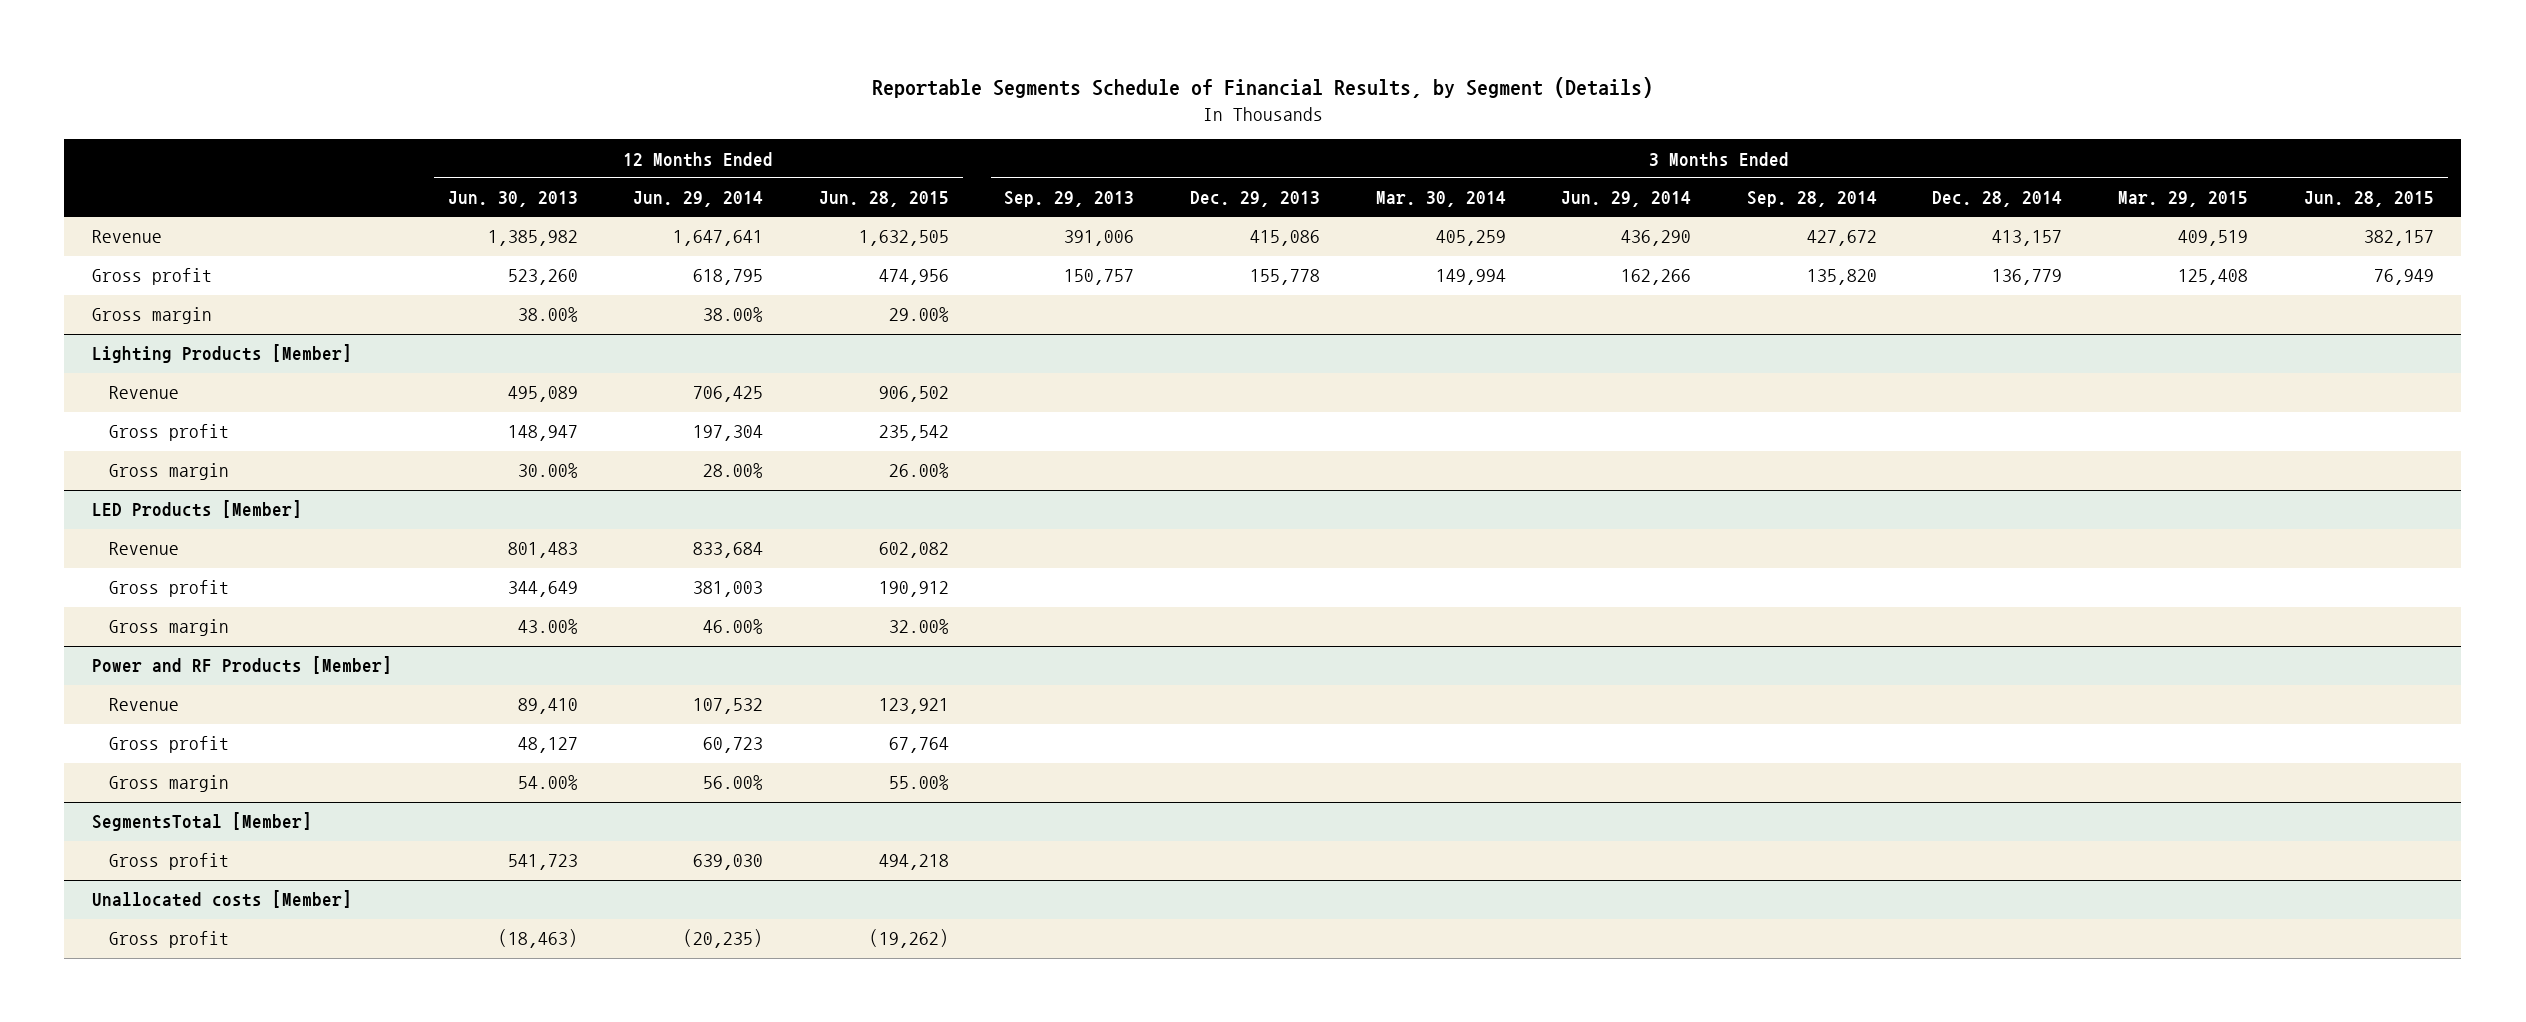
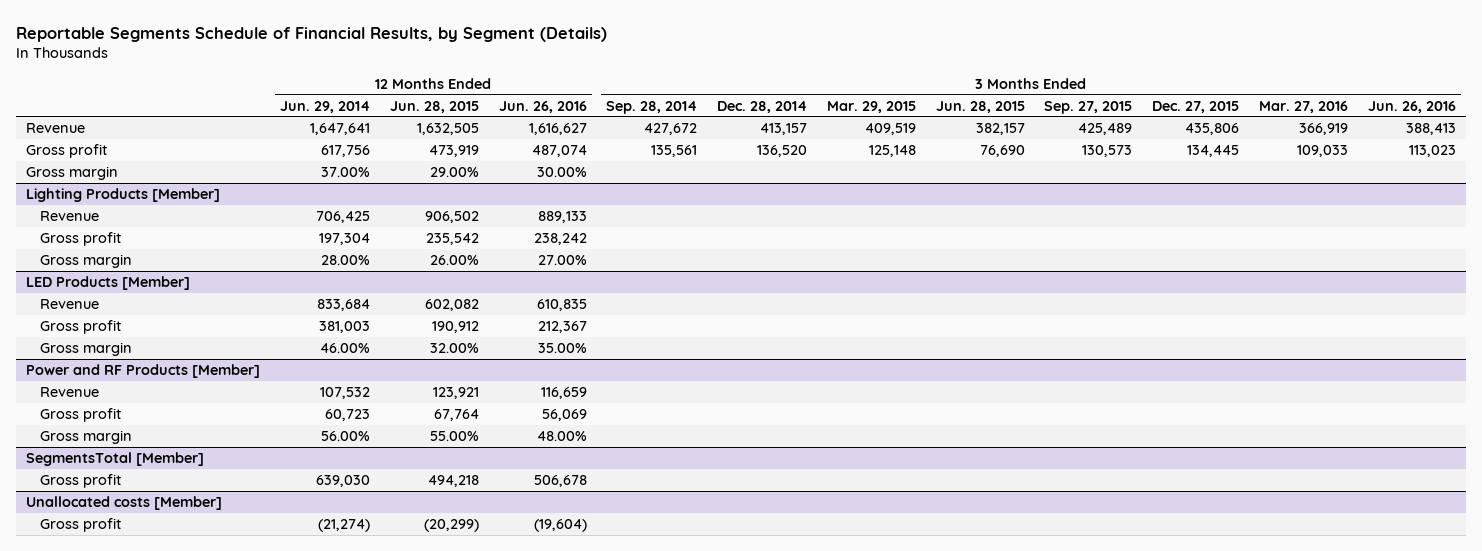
[447,191,578,208] Jun. 30, 2013 -> none
[1004,191,1135,208] Sep. 29, 2013 -> none
[1190,191,1321,208] Dec. 29, 2013 -> none
[1375,191,1506,208] Mar. 30, 2014 -> none
[1561,191,1692,208] Jun. 29, 2014 -> none
none -> [498,100,587,113] Jun. 26, 2016
none -> [1044,100,1133,114] Sep. 27, 2015
none -> [1152,100,1240,113] Dec. 27, 2015
none -> [1258,100,1348,113] Mar. 27, 2016
none -> [1367,100,1456,113] Jun. 26, 2016
[693,269,764,286] 618,795 -> [321,144,371,157] 617,756
[878,269,949,286] 474,956 -> [428,144,479,157] 473,919
[1806,269,1877,286] 135,820 -> [651,144,698,157] 135,561
[1992,269,2063,286] 136,779 -> [757,144,808,157] 136,520
[2178,269,2249,286] 125,408 -> [868,144,916,157] 125,148
[2373,269,2434,286] 76,949 -> [979,144,1025,157] 76,690
[703,307,764,323] 38.00% -> [321,166,371,177] 37.00%
[683,929,764,949] (20,235) -> [318,518,371,532] (21,274)
[868,929,949,949] (19,262) -> [423,518,479,532] (20,299)

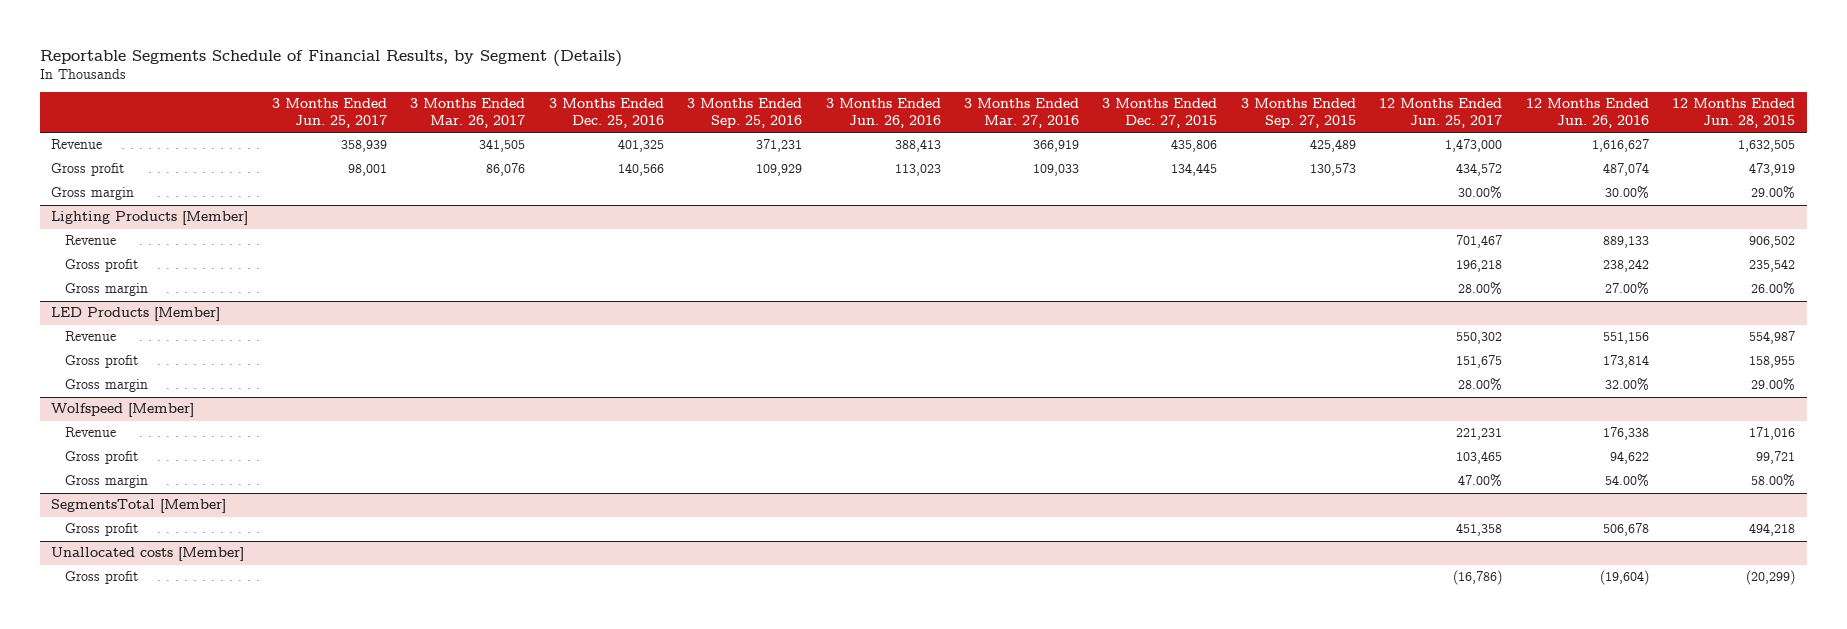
[280,100,371,113] Jun. 29, 2014 -> none
[606,100,698,114] Sep. 28, 2014 -> none
[717,100,808,113] Dec. 28, 2014 -> none
[826,100,916,113] Mar. 29, 2015 -> none
[935,100,1025,113] Jun. 28, 2015 -> none
none -> [271,98,387,129] 3 Months Ended Jun. 25, 2017
none -> [410,98,526,129] 3 Months Ended Mar. 26, 2017
none -> [548,98,664,129] 3 Months Ended Dec. 25, 2016
none -> [687,98,803,129] 3 Months Ended Sep. 25, 2016
none -> [1379,98,1503,129] 12 Months Ended Jun. 25, 2017
[26,363,261,378] Power and RF Products [Member] -> none
[424,298,479,311] 602,082 -> [1749,331,1796,345] 554,987
[536,298,587,311] 610,835 -> [1602,332,1649,345] 551,156
[431,320,479,333] 190,912 -> [1749,356,1796,369] 158,955
[537,320,587,333] 212,367 -> [1602,355,1649,369] 173,814
[429,342,479,353] 32.00% -> [1751,378,1796,392] 29.00%
[537,342,587,353] 35.00% -> [1604,378,1649,392] 32.00%
none -> [51,403,195,418] Wolfspeed [Member]
[432,386,479,399] 123,921 -> [1749,427,1796,441] 171,016
[540,386,587,399] 116,659 -> [1602,427,1649,441] 176,338
[433,408,479,421] 67,764 -> [1756,451,1796,465] 99,721
[541,408,587,421] 56,069 -> [1609,451,1649,465] 94,622
[429,430,479,441] 55.00% -> [1751,474,1796,488] 58.00%
[536,430,587,441] 48.00% -> [1604,474,1649,488] 54.00%

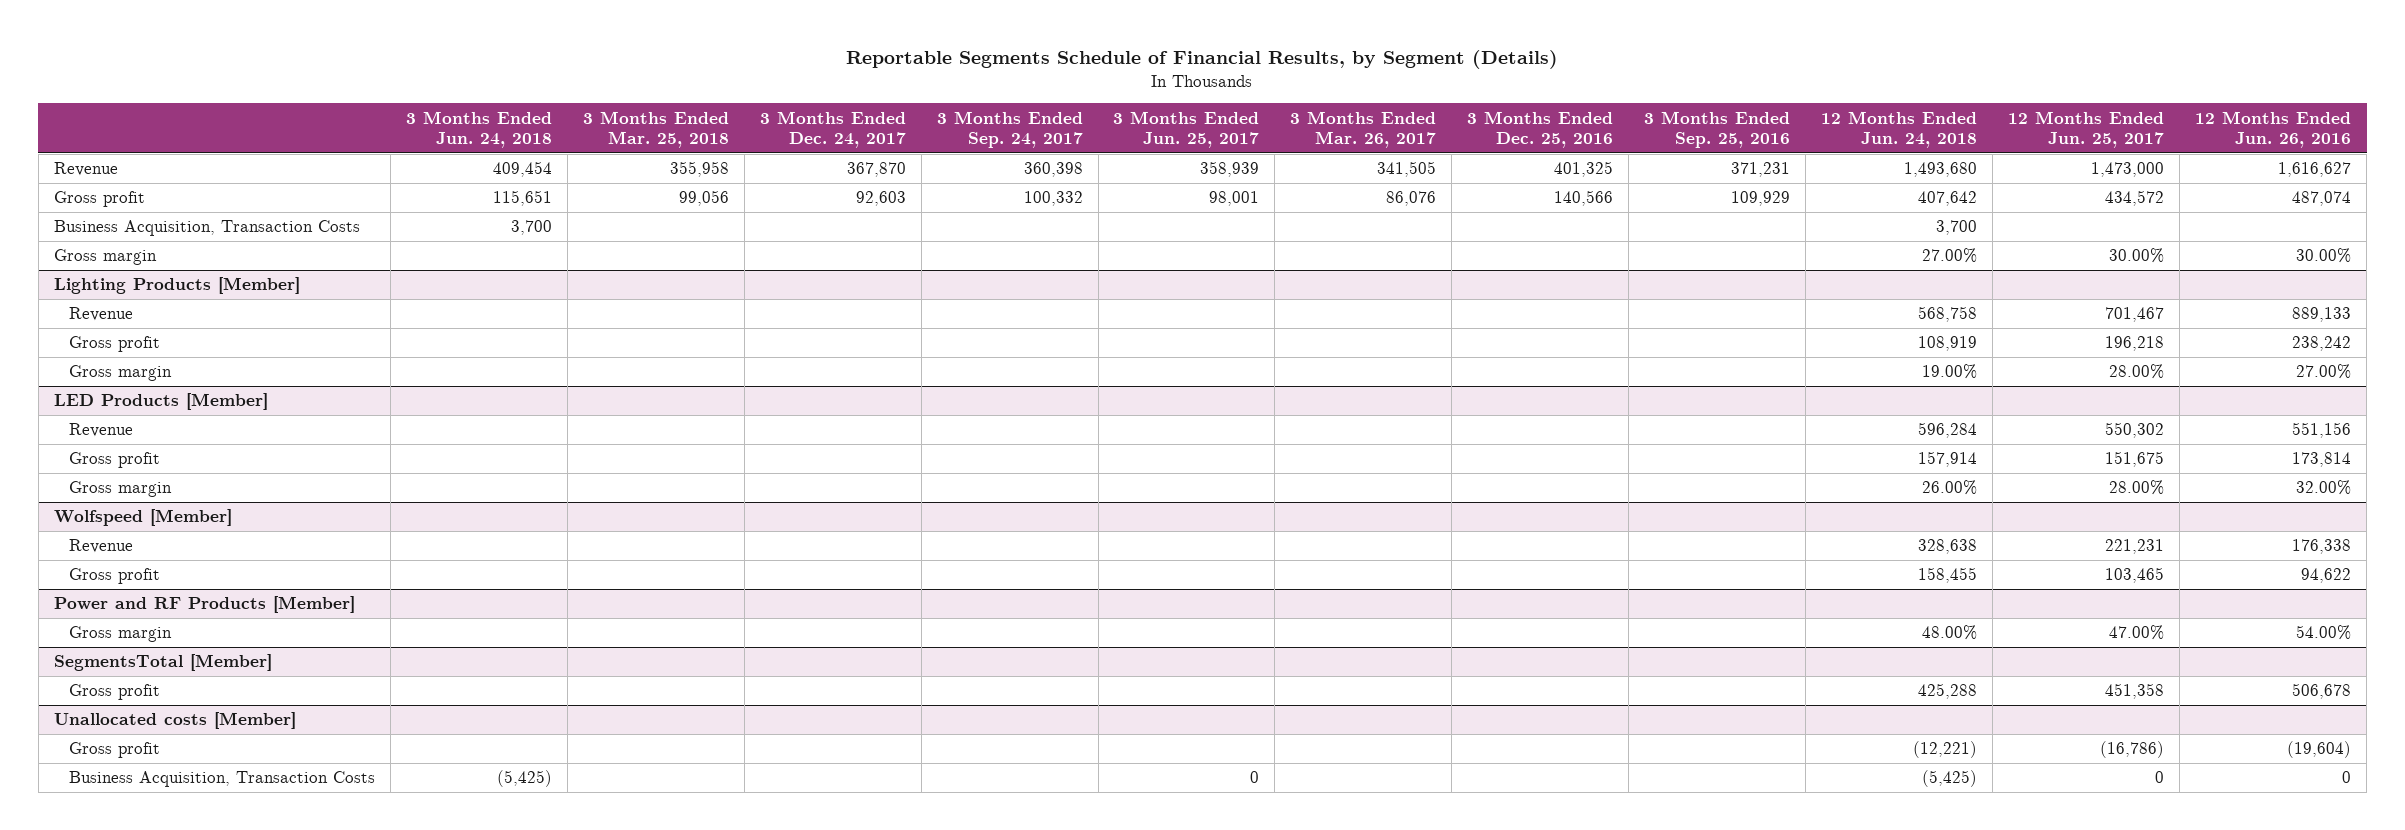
[825,98,941,129] 3 Months Ended Jun. 26, 2016 -> none
[964,98,1080,129] 3 Months Ended Mar. 27, 2016 -> none
[1102,98,1218,129] 3 Months Ended Dec. 27, 2015 -> none
[1240,98,1356,129] 3 Months Ended Sep. 27, 2015 -> none
[1672,98,1796,129] 12 Months Ended Jun. 28, 2015 -> none
none -> [405,110,552,148] 3 Months Ended Jun. 24, 2018
none -> [582,110,729,148] 3 Months Ended Mar. 25, 2018
none -> [759,110,906,148] 3 Months Ended Dec. 24, 2017
none -> [936,110,1083,148] 3 Months Ended Sep. 24, 2017
none -> [1821,110,1978,148] 12 Months Ended Jun. 24, 2018
none -> [53,220,360,237] Business Acquisition, Transaction Costs
none -> [53,596,355,614] Power and RF Products [Member]
none -> [68,771,375,788] Business Acquisition, Transaction Costs

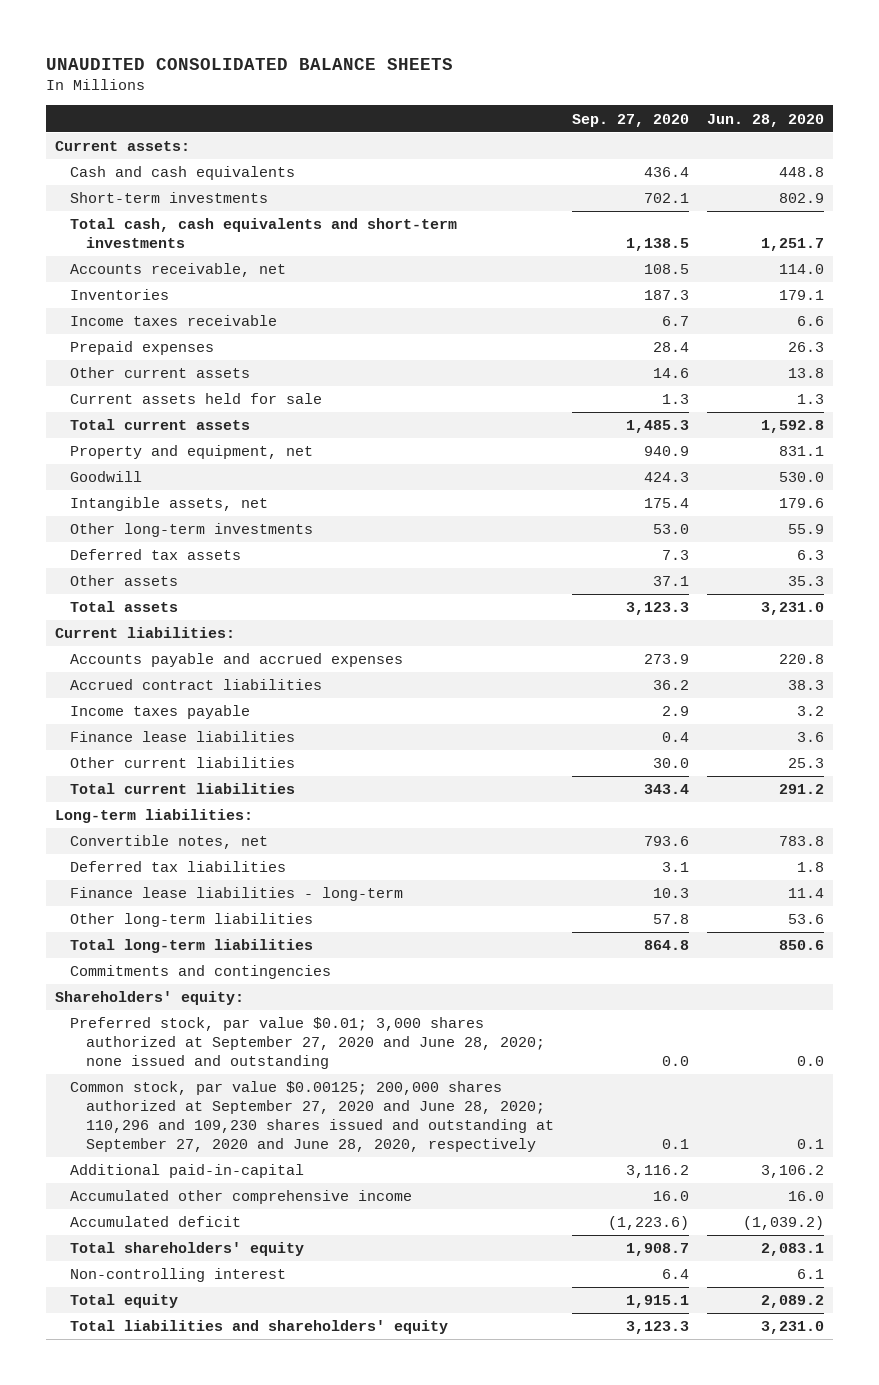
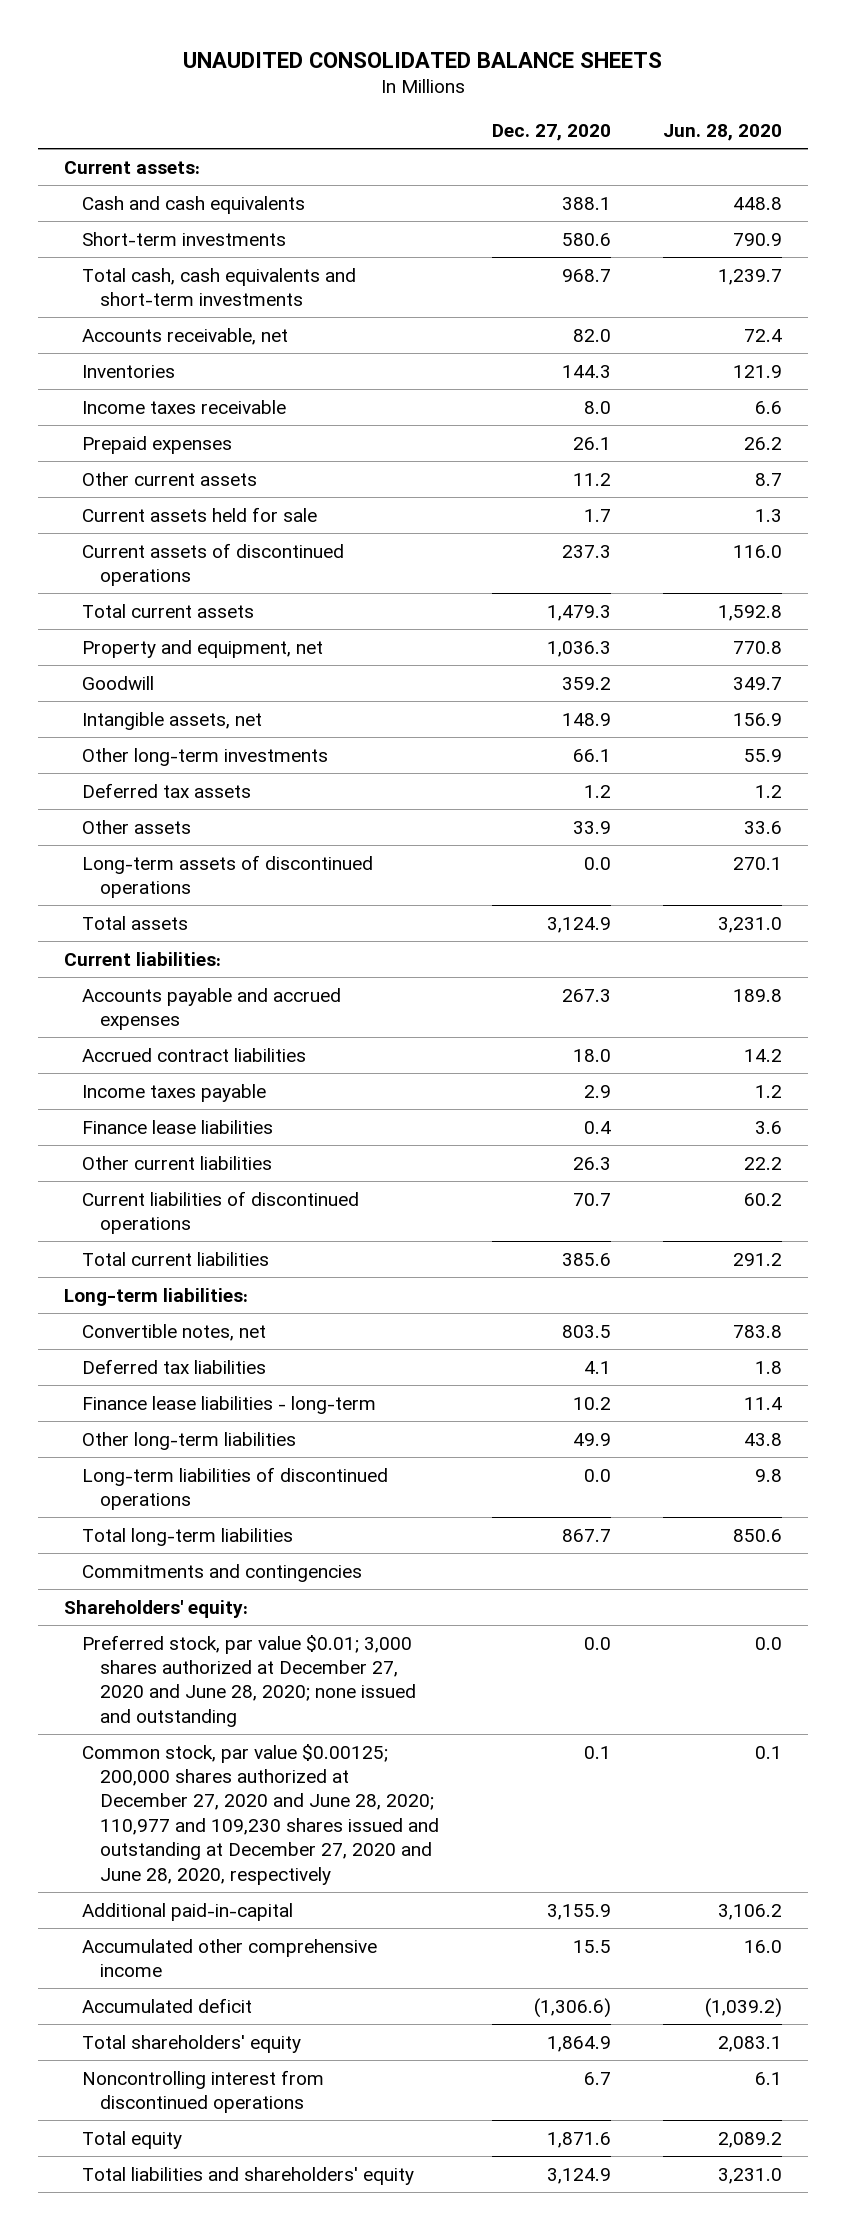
[571,113,689,127] Sep. 27, 2020 -> none
none -> [491,124,611,142] Dec. 27, 2020
[778,193,824,204] 802.9 -> [733,232,783,246] 790.9
[760,238,824,252] 1,251.7 -> [718,268,783,285] 1,239.7
[778,264,824,275] 114.0 -> [744,328,783,342] 72.4
[778,290,824,301] 179.1 -> [733,364,783,378] 121.9
[787,342,824,353] 26.3 -> [744,436,783,450] 26.2
[787,368,824,379] 13.8 -> [755,472,783,486] 8.7
none -> [82,542,345,587] Current assets of discontinued operations
[778,446,824,457] 831.1 -> [733,640,783,654] 770.8
[778,472,824,483] 530.0 -> [733,676,783,690] 349.7
[778,498,824,509] 179.6 -> [733,712,783,726] 156.9
[796,550,824,561] 6.3 -> [755,784,783,798] 1.2
[787,576,824,587] 35.3 -> [744,820,783,834] 33.6
none -> [82,854,374,899] Long-term assets of discontinued operations
[778,654,824,665] 220.8 -> [733,988,783,1002] 189.8
[787,680,824,691] 38.3 -> [744,1048,783,1062] 14.2
[796,706,824,717] 3.2 -> [755,1084,783,1098] 1.2
[787,758,824,769] 25.3 -> [744,1156,783,1170] 22.2
none -> [82,1190,360,1235] Current liabilities of discontinued operations
[787,914,824,925] 53.6 -> [744,1432,783,1446] 43.8
none -> [82,1466,389,1511] Long-term liabilities of discontinued operations
[70,1017,545,1070] Preferred stock, par value $0.01; 3,000 shares authorized at September 27, 2020 and June 28, 2020; none issued and outstanding -> [82,1634,417,1727] Preferred stock, par value $0.01; 3,000 shares authorized at December 27, 2020 and June 28, 2020; none issued and outstanding
[70,1081,554,1152] Common stock, par value $0.00125; 200,000 shares authorized at September 27, 2020 and June 28, 2020; 110,296 and 109,230 shares issued and outstanding at September 27, 2020 and June 28, 2020, respectively -> [82,1743,440,1885] Common stock, par value $0.00125; 200,000 shares authorized at December 27, 2020 and June 28, 2020; 110,977 and 109,230 shares issued and outstanding at December 27, 2020 and June 28, 2020, respectively
[70,1268,287,1283] Non-controlling interest -> [82,2069,325,2114] Noncontrolling interest from discontinued operations

